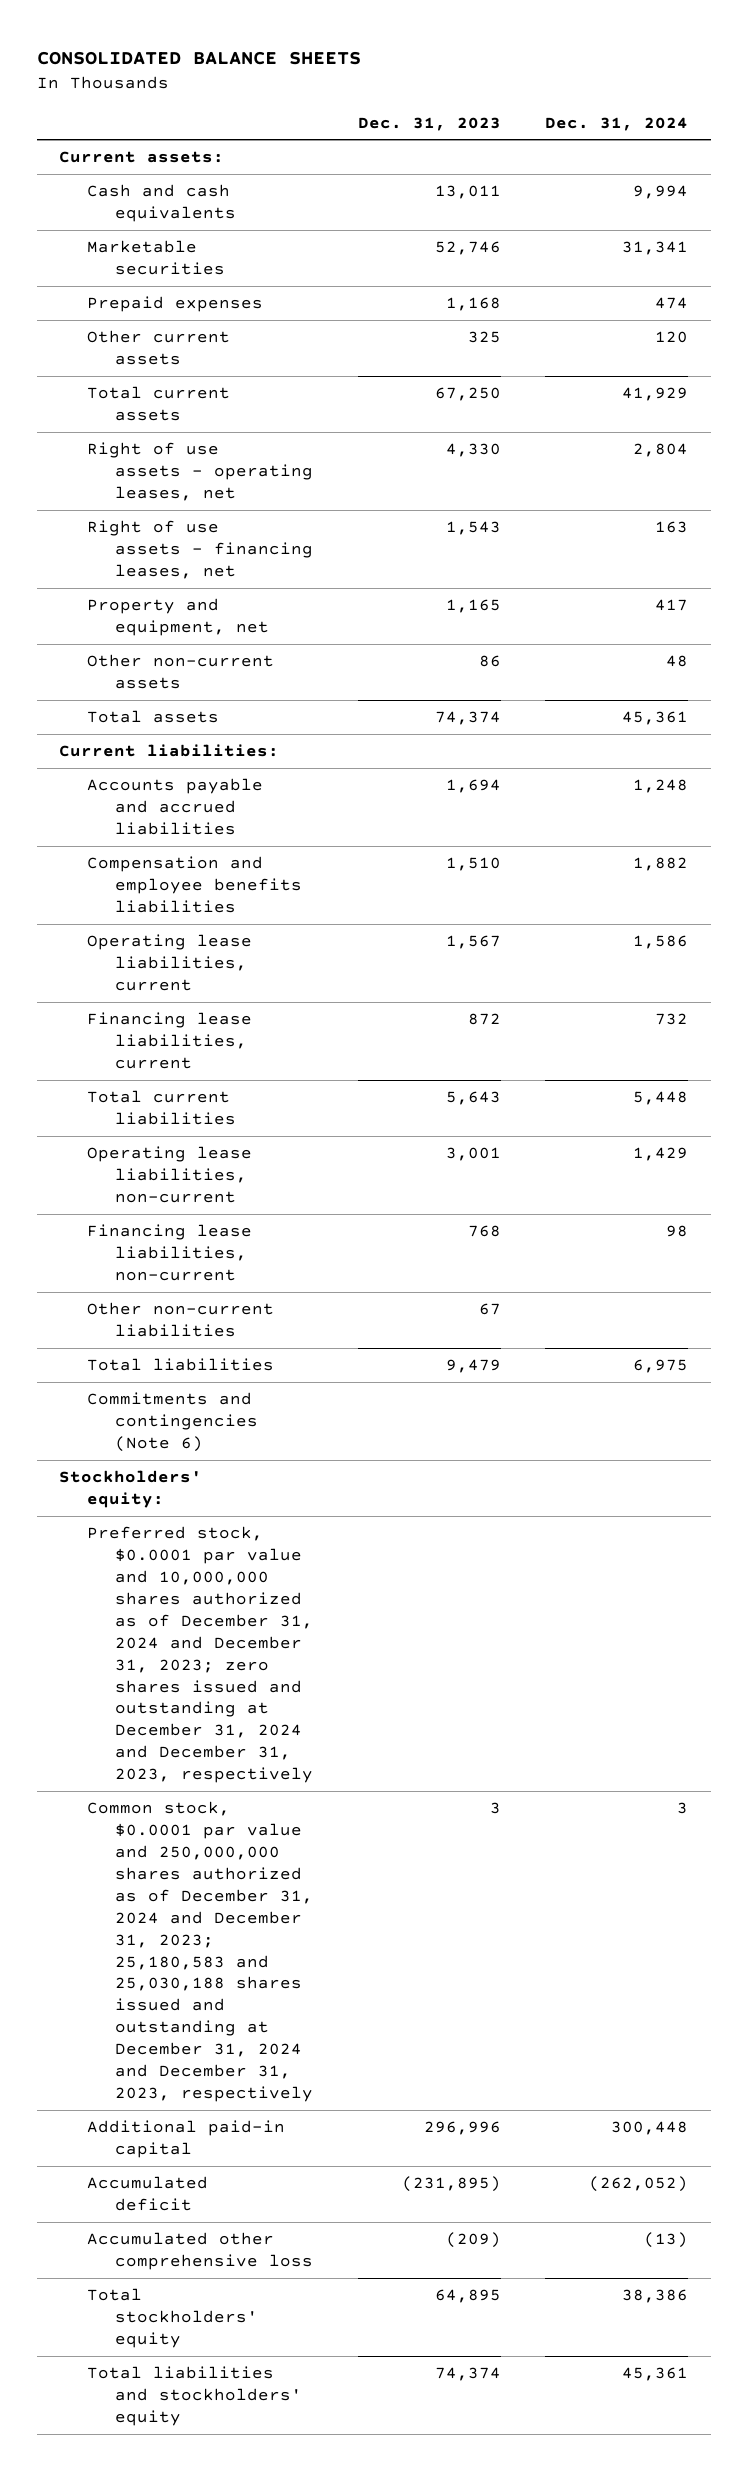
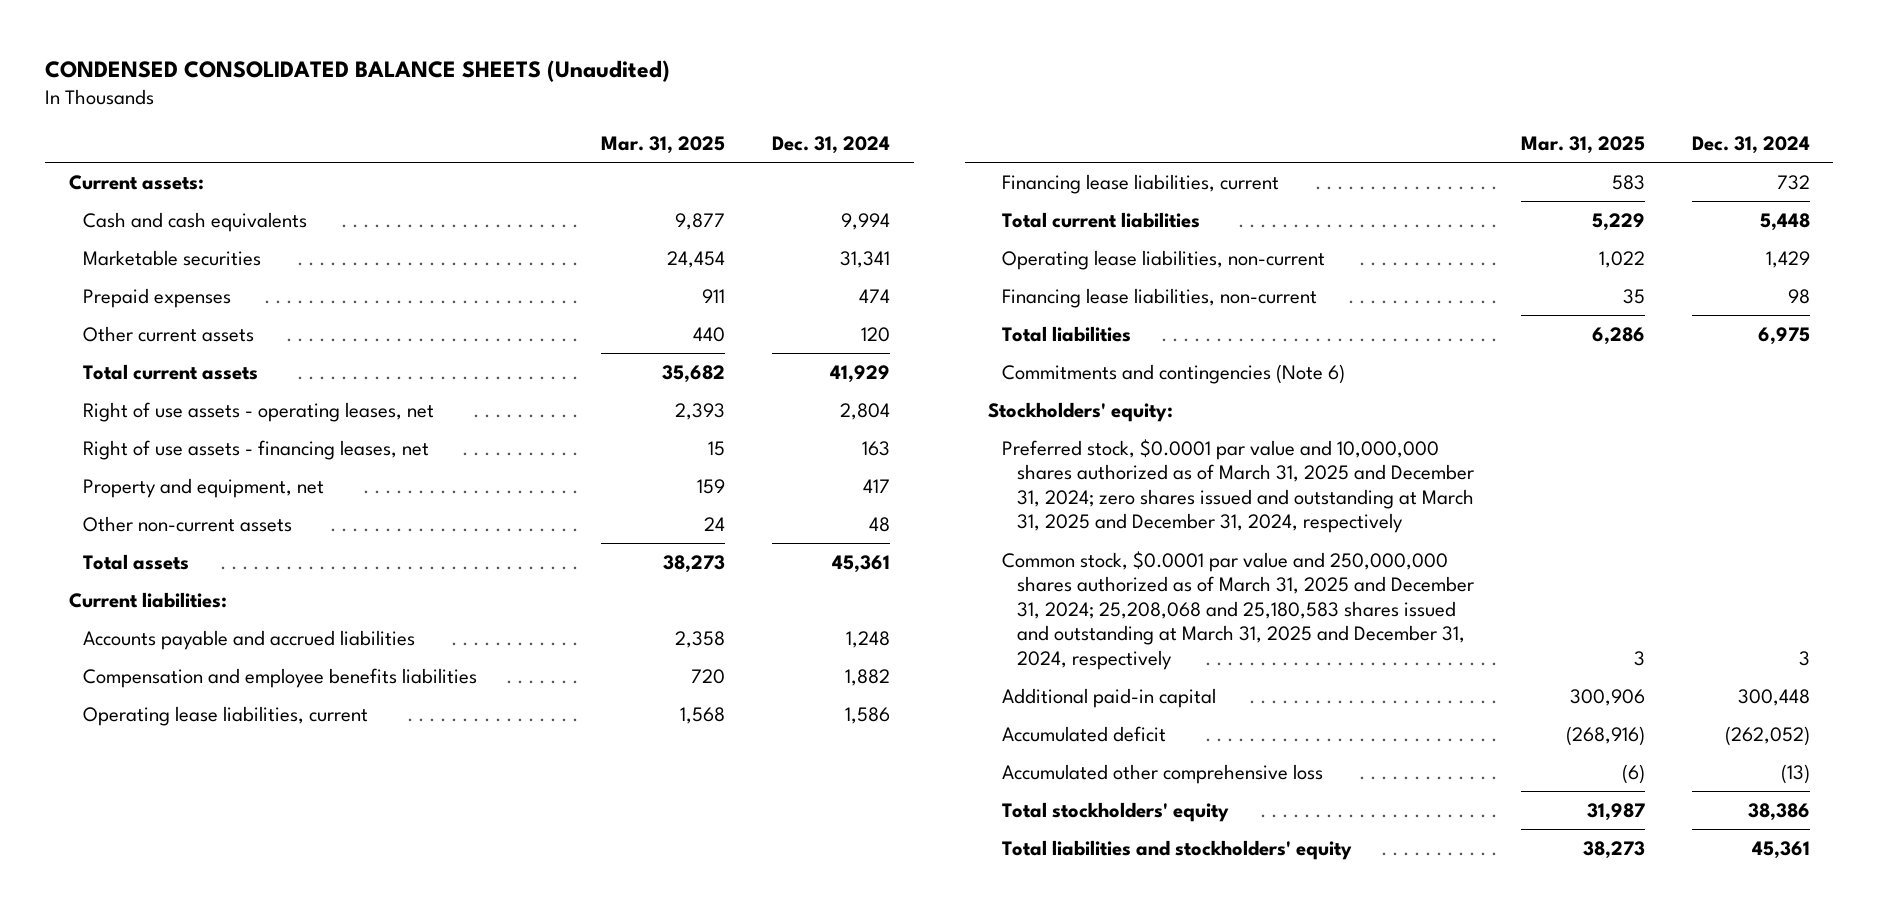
[36,51,361,66] CONSOLIDATED BALANCE SHEETS -> [45,59,671,82] CONDENSED CONSOLIDATED BALANCE SHEETS (Unaudited)
[357,116,501,131] Dec. 31, 2023 -> none
none -> [601,136,726,155] Mar. 31, 2025
[87,1302,275,1337] Other non-current liabilities -> none
[87,1526,313,1784] Preferred stock, $0.0001 par value and 10,000,000 shares authorized as of December 31, 2024 and December 31, 2023; zero shares issued and outstanding at December 31, 2024 and December 31, 2023, respectively -> [1002,438,1474,534] Preferred stock, $0.0001 par value and 10,000,000 shares authorized as of March 31, 2025 and December 31, 2024; zero shares issued and outstanding at March 31, 2025 and December 31, 2024, respectively
[87,1801,313,2103] Common stock, $0.0001 par value and 250,000,000 shares authorized as of December 31, 2024 and December 31, 2023; 25,180,583 and 25,030,188 shares issued and outstanding at December 31, 2024 and December 31, 2023, respectively -> [1002,550,1474,670] Common stock, $0.0001 par value and 250,000,000 shares authorized as of March 31, 2025 and December 31, 2024; 25,208,068 and 25,180,583 shares issued and outstanding at March 31, 2025 and December 31, 2024, respectively

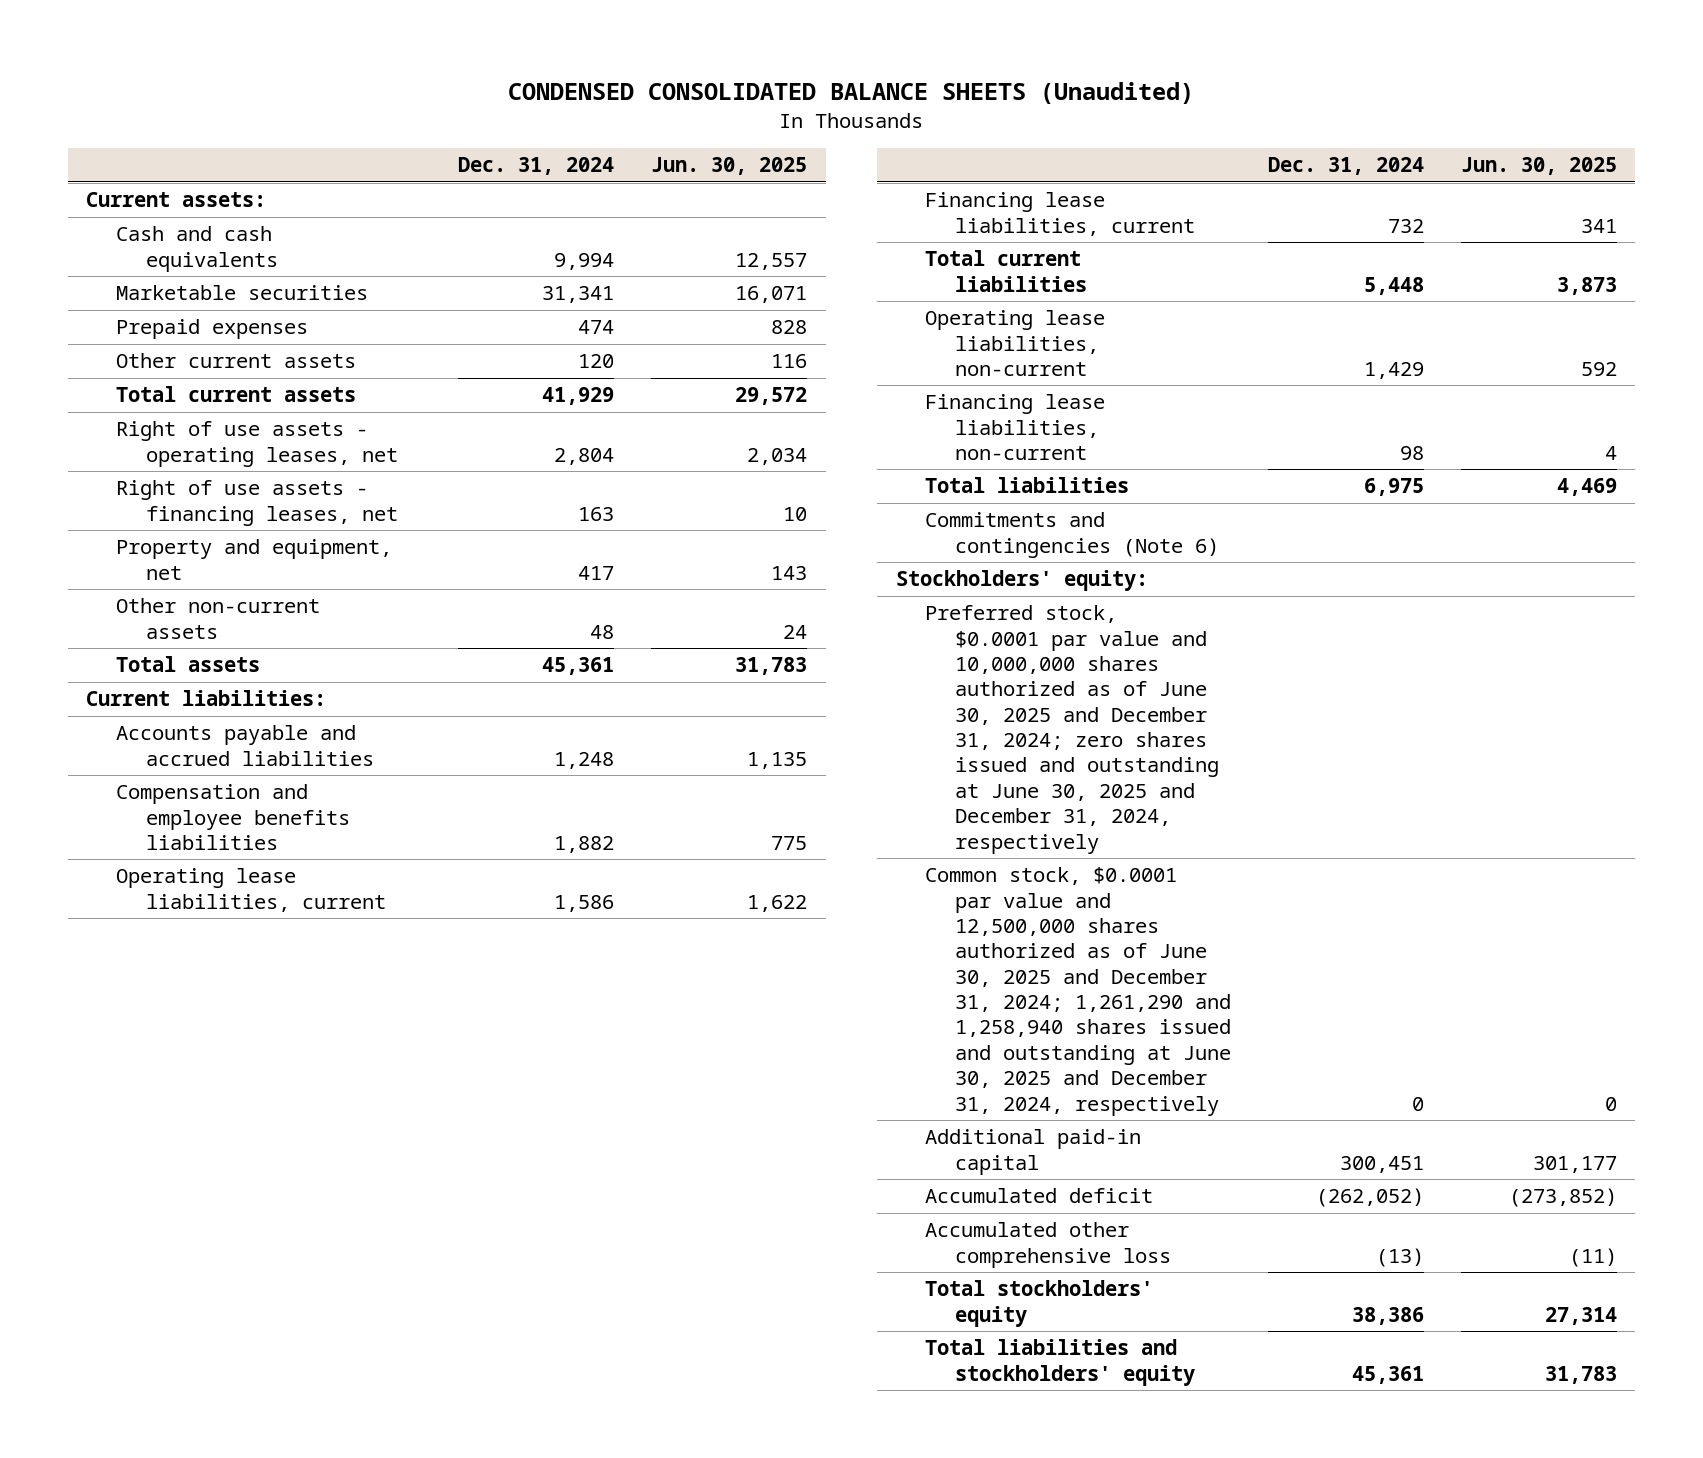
[601,136,726,155] Mar. 31, 2025 -> none
none -> [651,157,808,176] Jun. 30, 2025
[1002,438,1474,534] Preferred stock, $0.0001 par value and 10,000,000 shares authorized as of March 31, 2025 and December 31, 2024; zero shares issued and outstanding at March 31, 2025 and December 31, 2024, respectively -> [925,605,1220,854] Preferred stock, $0.0001 par value and 10,000,000 shares authorized as of June 30, 2025 and December 31, 2024; zero shares issued and outstanding at June 30, 2025 and December 31, 2024, respectively
[1002,550,1474,670] Common stock, $0.0001 par value and 250,000,000 shares authorized as of March 31, 2025 and December 31, 2024; 25,208,068 and 25,180,583 shares issued and outstanding at March 31, 2025 and December 31, 2024, respectively -> [925,867,1232,1116] Common stock, $0.0001 par value and 12,500,000 shares authorized as of June 30, 2025 and December 31, 2024; 1,261,290 and 1,258,940 shares issued and outstanding at June 30, 2025 and December 31, 2024, respectively
[1798,650,1810,666] 3 -> [1411,1096,1424,1111] 0
[1737,688,1810,706] 300,448 -> [1339,1155,1424,1173] 300,451

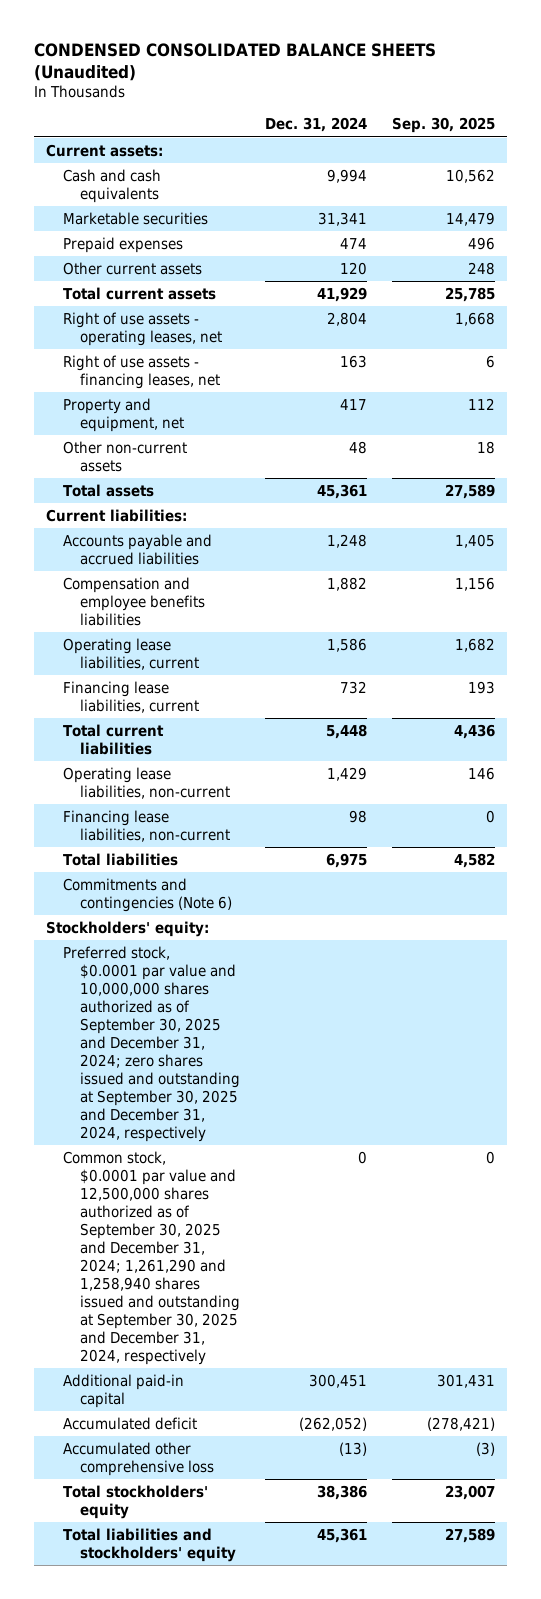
[651,157,808,176] Jun. 30, 2025 -> none
none -> [391,117,495,134] Sep. 30, 2025
[925,605,1220,854] Preferred stock, $0.0001 par value and 10,000,000 shares authorized as of June 30, 2025 and December 31, 2024; zero shares issued and outstanding at June 30, 2025 and December 31, 2024, respectively -> [63,945,240,1143] Preferred stock, $0.0001 par value and 10,000,000 shares authorized as of September 30, 2025 and December 31, 2024; zero shares issued and outstanding at September 30, 2025 and December 31, 2024, respectively
[925,867,1232,1116] Common stock, $0.0001 par value and 12,500,000 shares authorized as of June 30, 2025 and December 31, 2024; 1,261,290 and 1,258,940 shares issued and outstanding at June 30, 2025 and December 31, 2024, respectively -> [63,1150,240,1366] Common stock, $0.0001 par value and 12,500,000 shares authorized as of September 30, 2025 and December 31, 2024; 1,261,290 and 1,258,940 shares issued and outstanding at September 30, 2025 and December 31, 2024, respectively

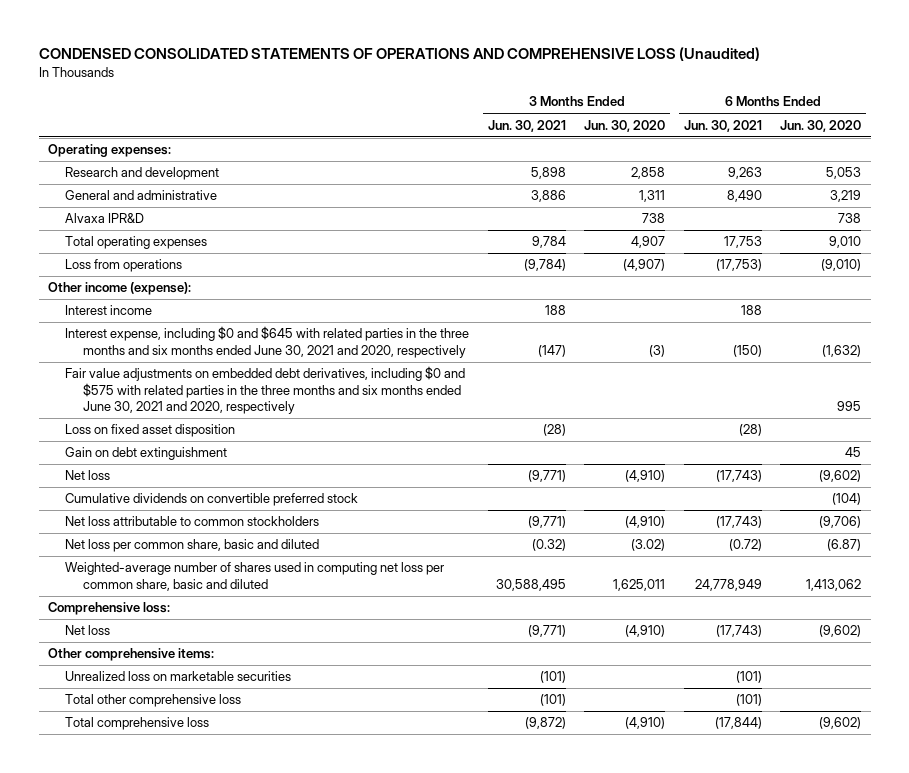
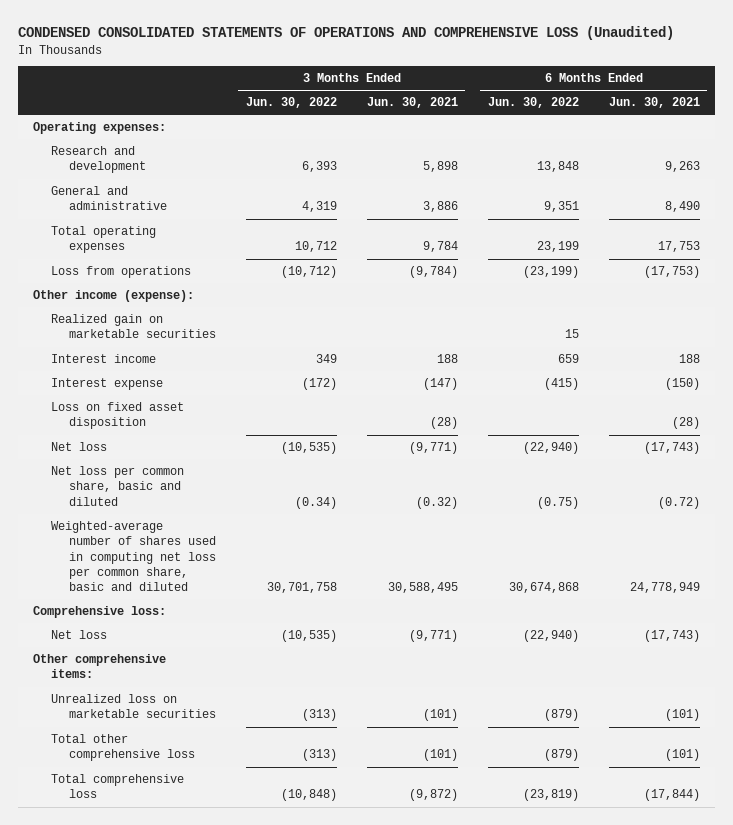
[584,119,666,132] Jun. 30, 2020 -> none
[780,119,862,132] Jun. 30, 2020 -> none
none -> [245,97,337,109] Jun. 30, 2022
none -> [487,97,579,109] Jun. 30, 2022
[65,213,145,224] Alvaxa IPR&D -> none
none -> [51,314,216,339] Realized gain on marketable securities
[65,366,466,415] Fair value adjustments on embedded debt derivatives, including $0 and $575 with related parties in the three months and six months ended June 30, 2021 and 2020, respectively -> none
[65,326,470,358] Interest expense, including $0 and $645 with related parties in the three months and six months ended June 30, 2021 and 2020, respectively -> [51,378,164,391] Interest expense
[65,447,228,461] Gain on debt extinguishment -> none
[65,493,359,507] Cumulative dividends on convertible preferred stock -> none
[65,516,320,527] Net loss attributable to common stockholders -> none

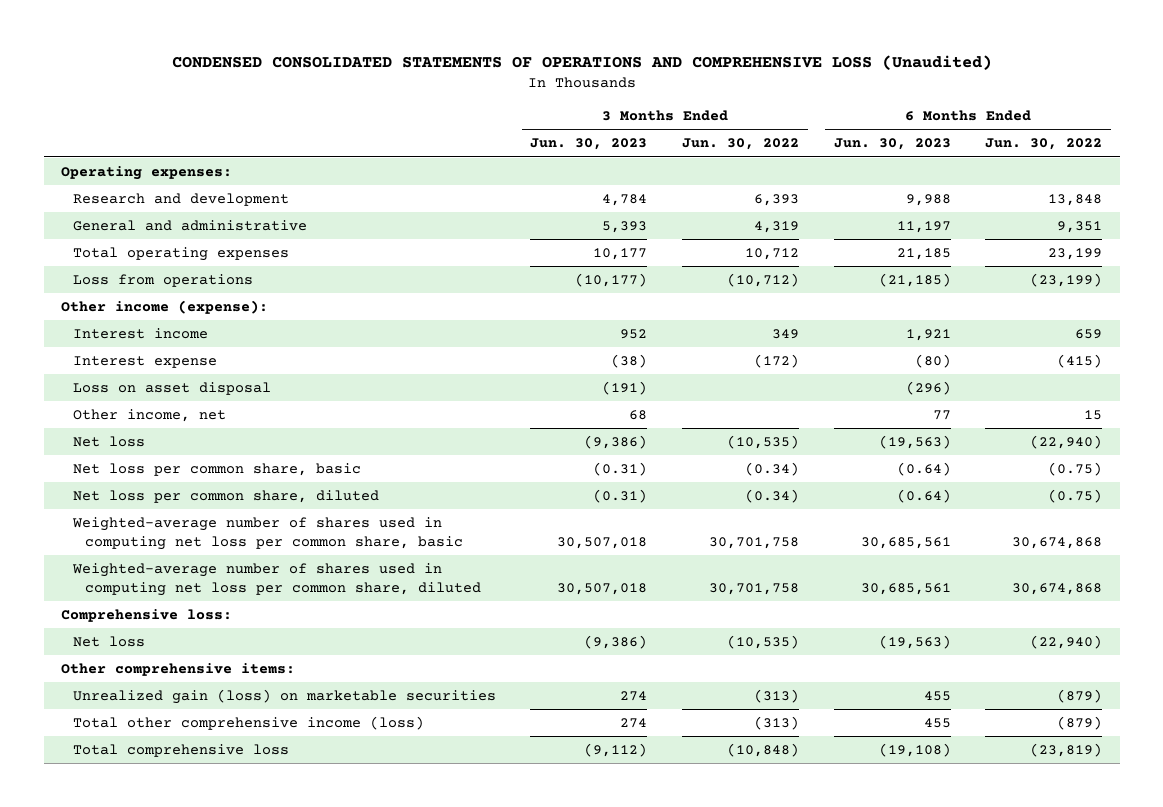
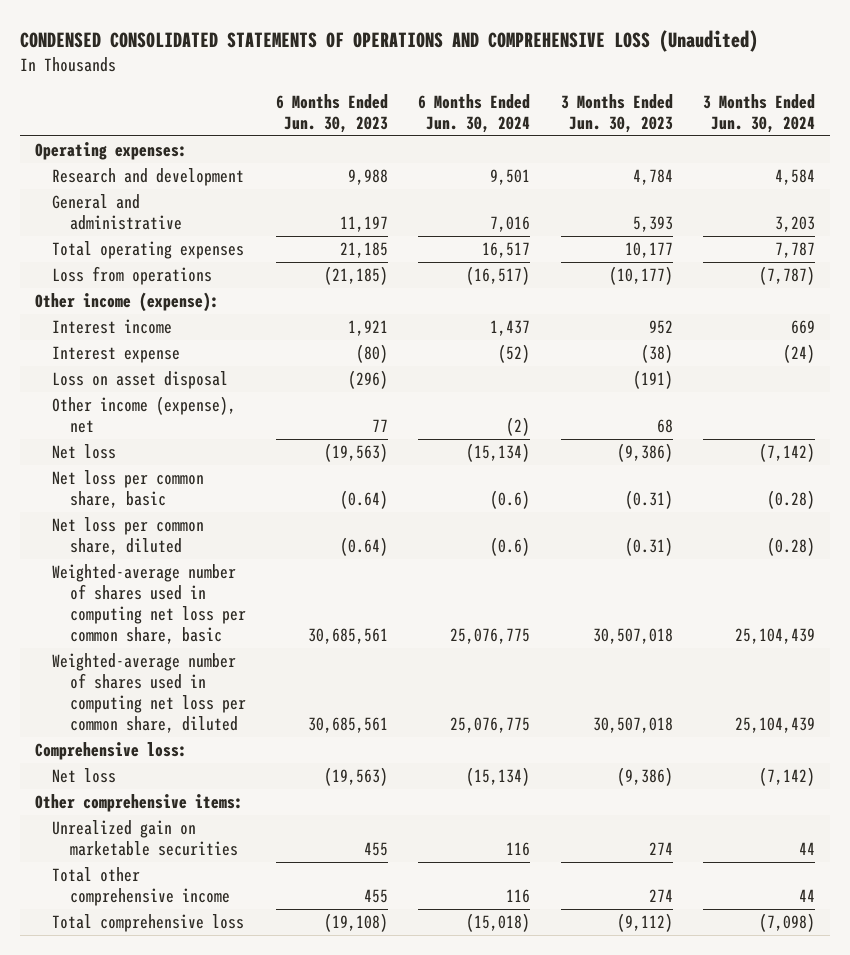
[682,138,800,151] Jun. 30, 2022 -> none
[985,138,1103,151] Jun. 30, 2022 -> none
none -> [418,93,531,133] 6 Months Ended Jun. 30, 2024
none -> [703,93,816,133] 3 Months Ended Jun. 30, 2024
[72,409,226,423] Other income, net -> [52,396,237,434] Other income (expense), net
[72,689,496,705] Unrealized gain (loss) on marketable securities -> [52,820,238,857] Unrealized gain on marketable securities
[72,716,424,731] Total other comprehensive income (loss) -> [52,867,230,907] Total other comprehensive income

